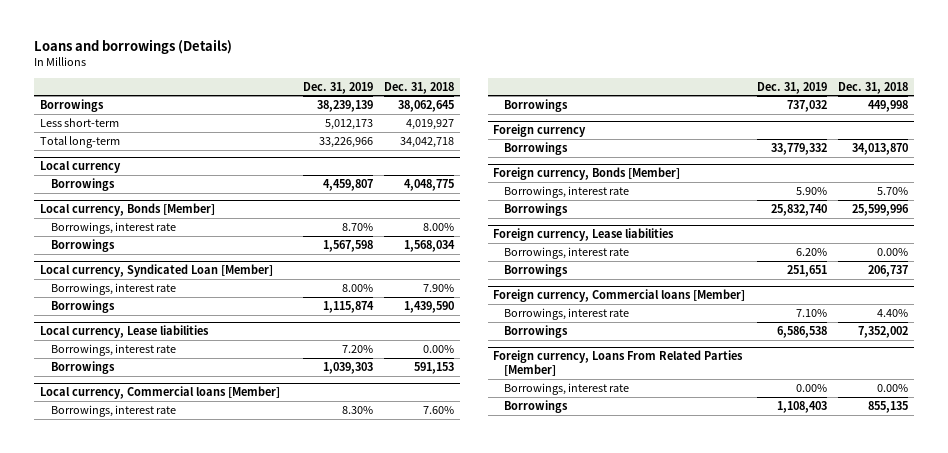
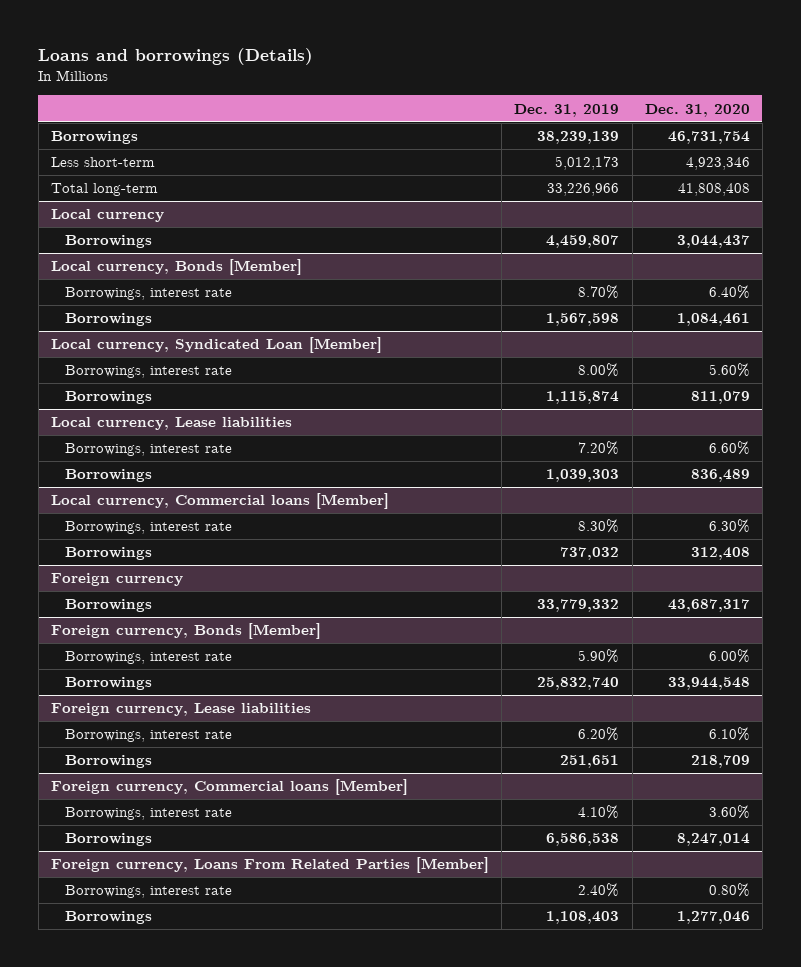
[384,81,455,94] Dec. 31, 2018 -> none
none -> [644,103,750,117] Dec. 31, 2020
[795,308,827,317] 7.10% -> [578,805,620,820] 4.10%
[795,383,827,392] 0.00% -> [578,883,620,898] 2.40%

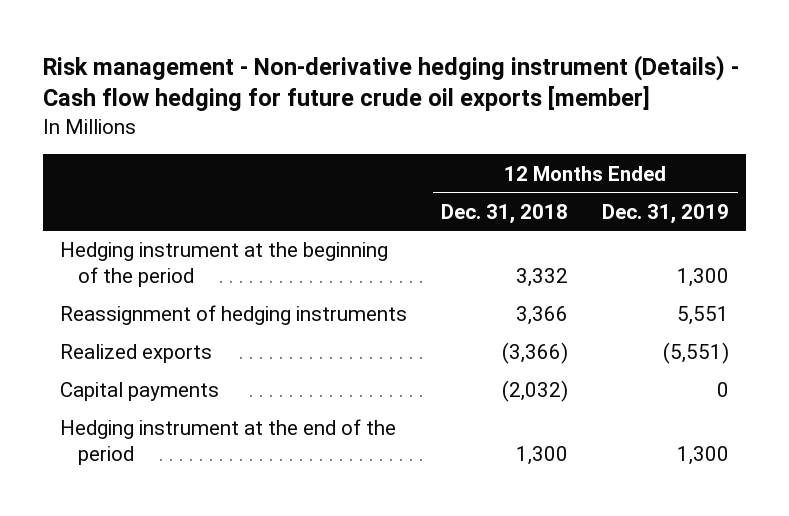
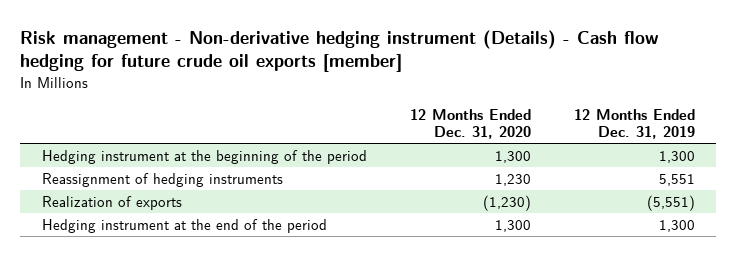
[441,203,569,224] Dec. 31, 2018 -> none
none -> [409,108,531,140] 12 Months Ended Dec. 31, 2020
[60,382,220,402] Capital payments -> none
[60,344,213,364] Realized exports -> [41,195,182,210] Realization of exports

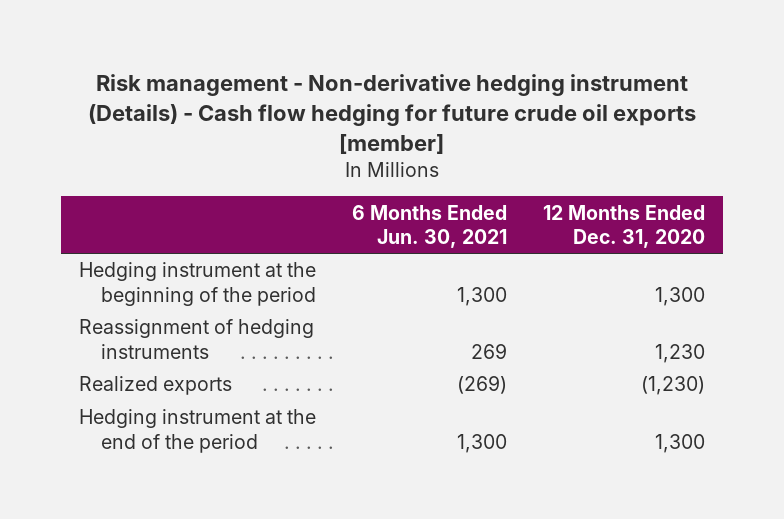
[573,108,695,140] 12 Months Ended Dec. 31, 2019 -> none
none -> [352,204,508,248] 6 Months Ended Jun. 30, 2021
[41,195,182,210] Realization of exports -> [78,376,232,396] Realized exports

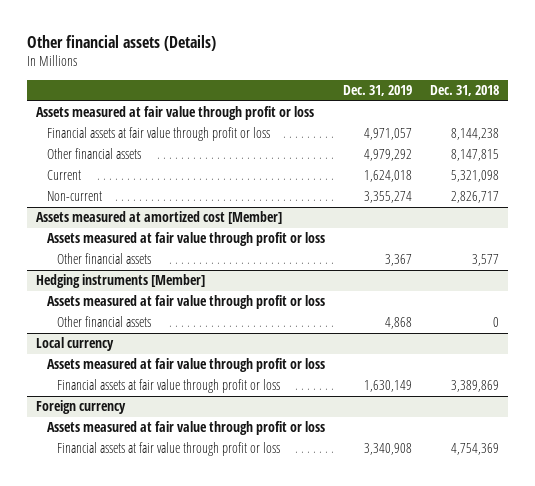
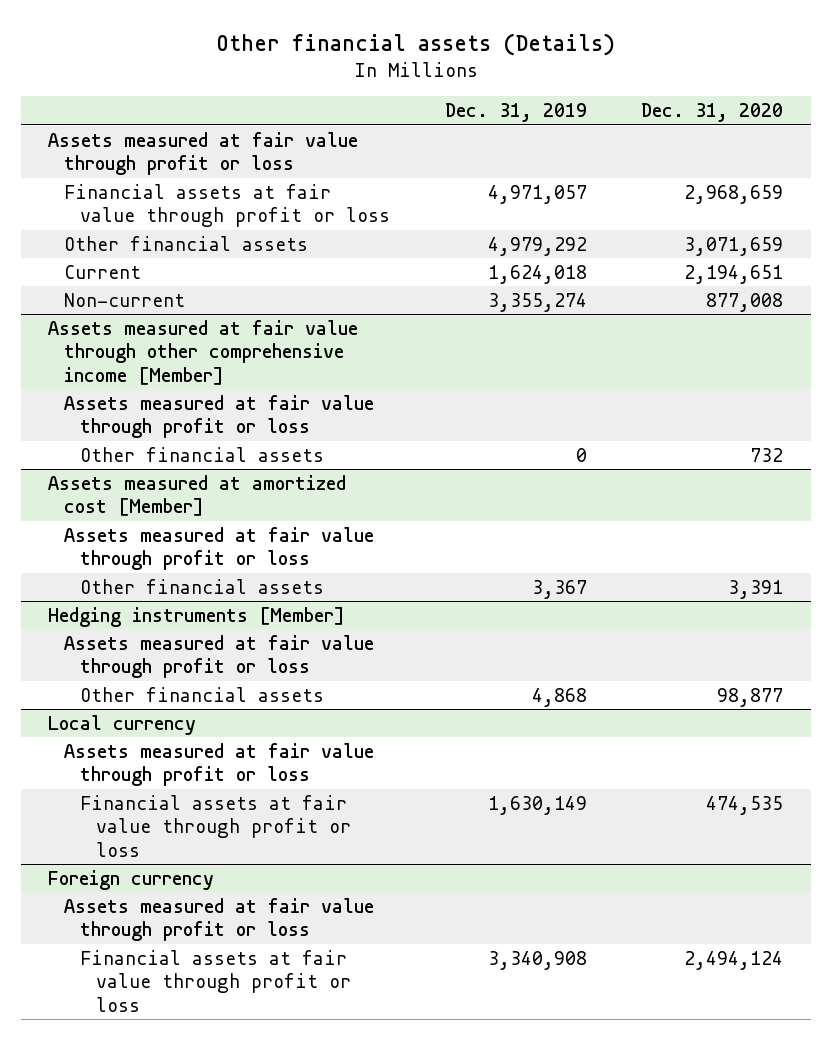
[430,84,500,96] Dec. 31, 2018 -> none
none -> [641,102,784,122] Dec. 31, 2020
none -> [48,319,359,385] Assets measured at fair value through other comprehensive income [Member]
none -> [64,394,375,439] Assets measured at fair value through profit or loss
none -> [80,446,325,462] Other financial assets

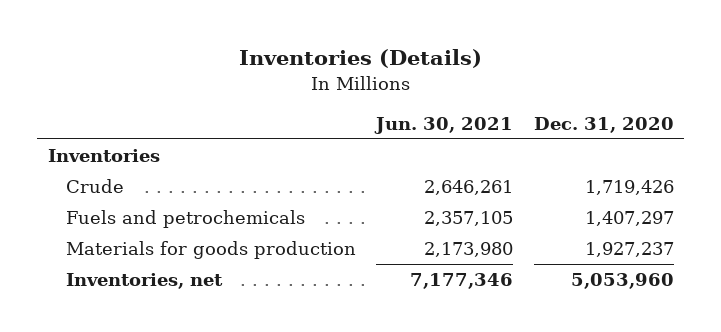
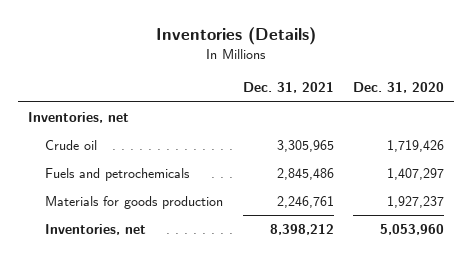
[374,116,514,134] Jun. 30, 2021 -> none
none -> [242,82,334,94] Dec. 31, 2021
[47,148,160,162] Inventories -> [27,112,129,124] Inventories, net
[65,178,124,193] Crude -> [44,140,97,151] Crude oil

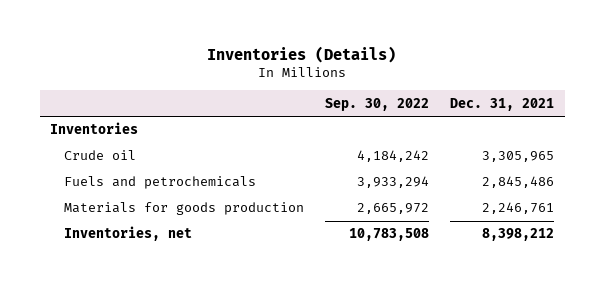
[353,82,445,94] Dec. 31, 2020 -> none
none -> [325,97,430,111] Sep. 30, 2022
[27,112,129,124] Inventories, net -> [50,122,139,135] Inventories

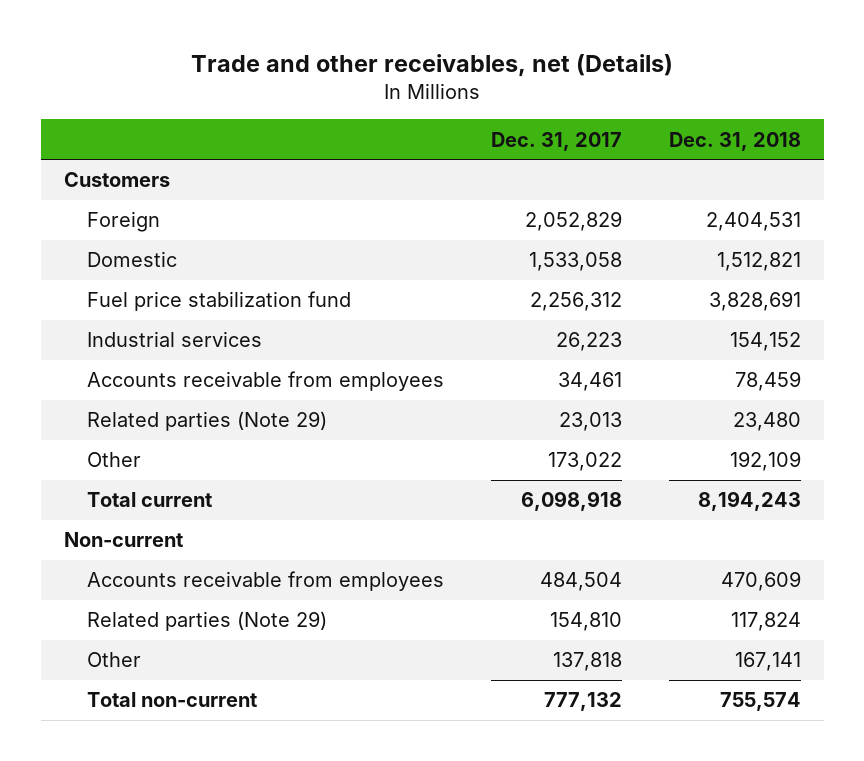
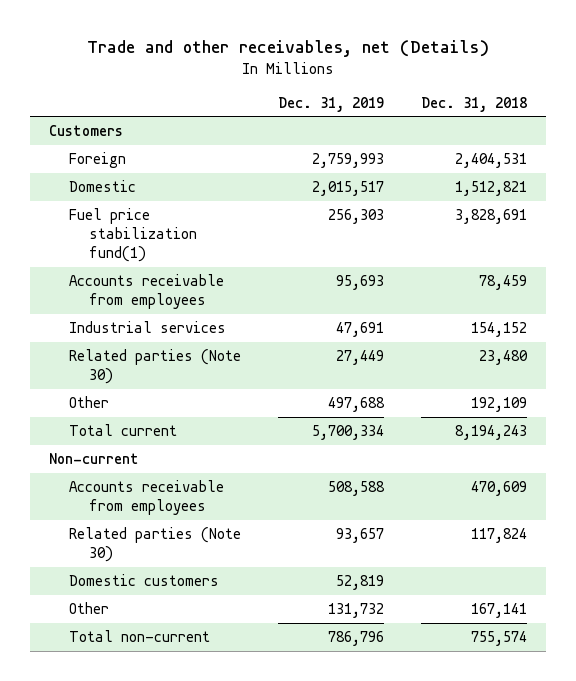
[490,131,622,151] Dec. 31, 2017 -> none
none -> [277,96,384,112] Dec. 31, 2019
[87,291,352,312] Fuel price stabilization fund -> [68,207,197,263] Fuel price stabilization fund(1)
[87,331,263,348] Industrial services -> [68,320,226,333] Industrial services
[87,411,328,432] Related parties (Note 29) -> [68,348,241,385] Related parties (Note 30)
[87,611,328,632] Related parties (Note 29) -> [68,526,241,563] Related parties (Note 30)
none -> [68,573,219,586] Domestic customers

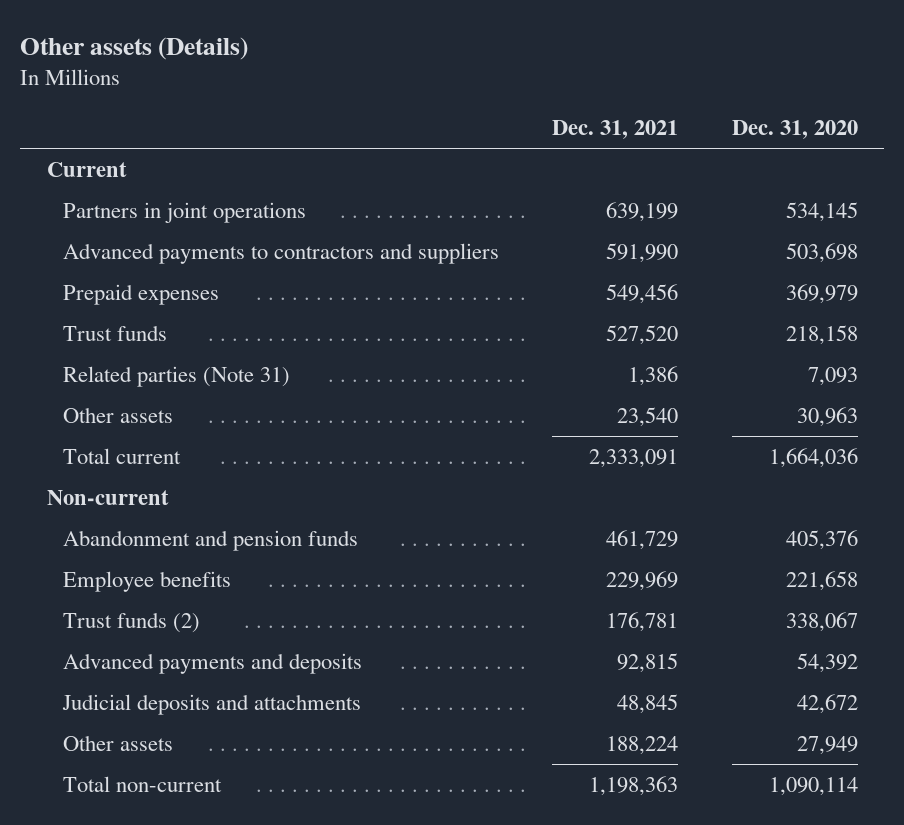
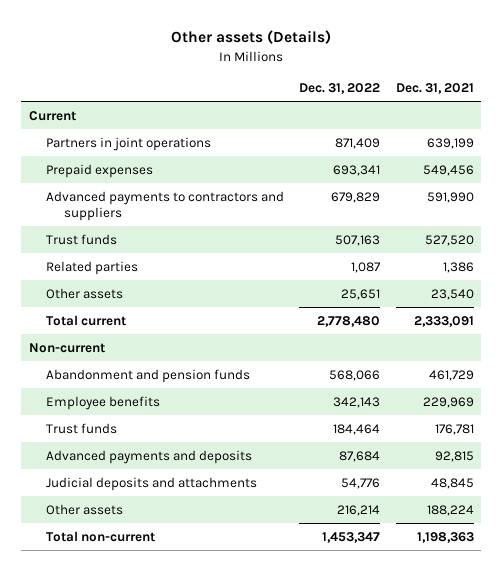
[731,120,858,140] Dec. 31, 2020 -> none
none -> [299,83,381,95] Dec. 31, 2022
[62,242,499,264] Advanced payments to contractors and suppliers -> [46,190,285,221] Advanced payments to contractors and suppliers
[62,365,290,387] Related parties (Note 31) -> [46,260,139,275] Related parties
[62,611,200,633] Trust funds (2) -> [46,422,118,434] Trust funds

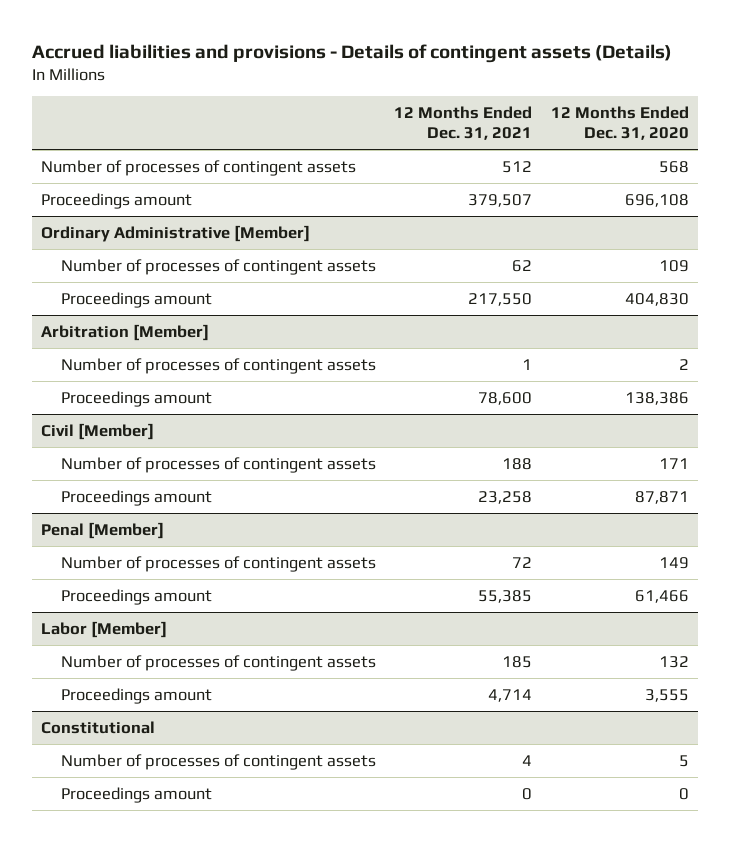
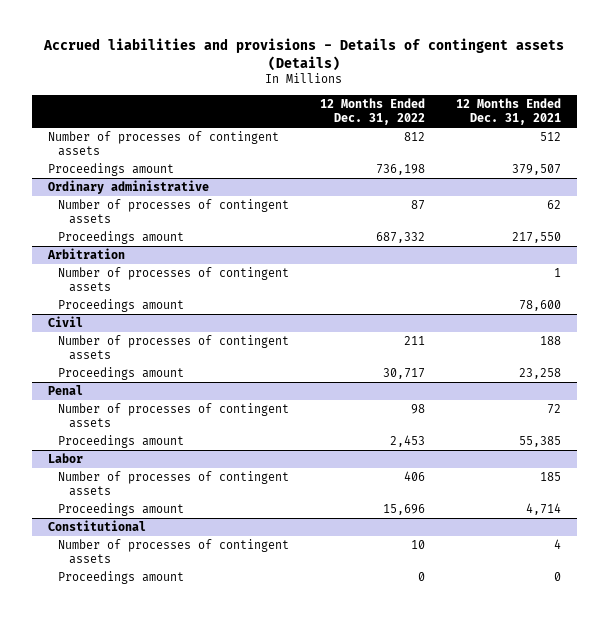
[550,106,689,141] 12 Months Ended Dec. 31, 2020 -> none
none -> [320,98,426,126] 12 Months Ended Dec. 31, 2022
[41,224,311,242] Ordinary Administrative [Member] -> [47,180,209,195] Ordinary administrative
[41,323,210,341] Arbitration [Member] -> [46,248,125,260] Arbitration
[41,422,155,440] Civil [Member] -> [47,316,83,328] Civil
[41,521,165,539] Penal [Member] -> [47,385,83,396] Penal
[41,620,168,638] Labor [Member] -> [47,453,83,464] Labor

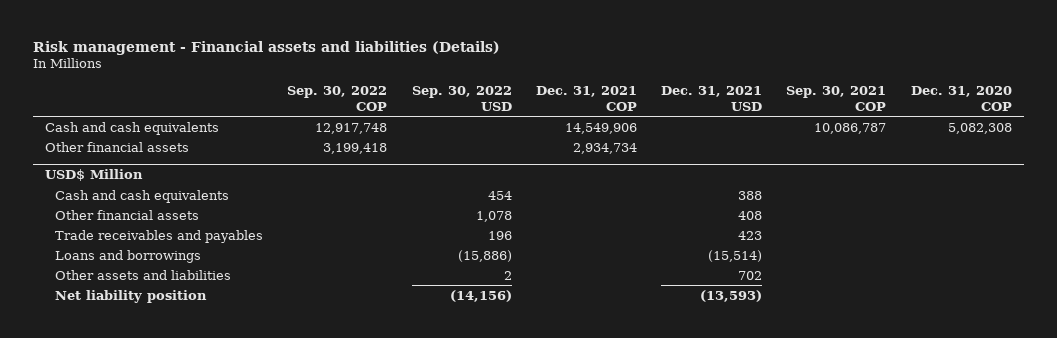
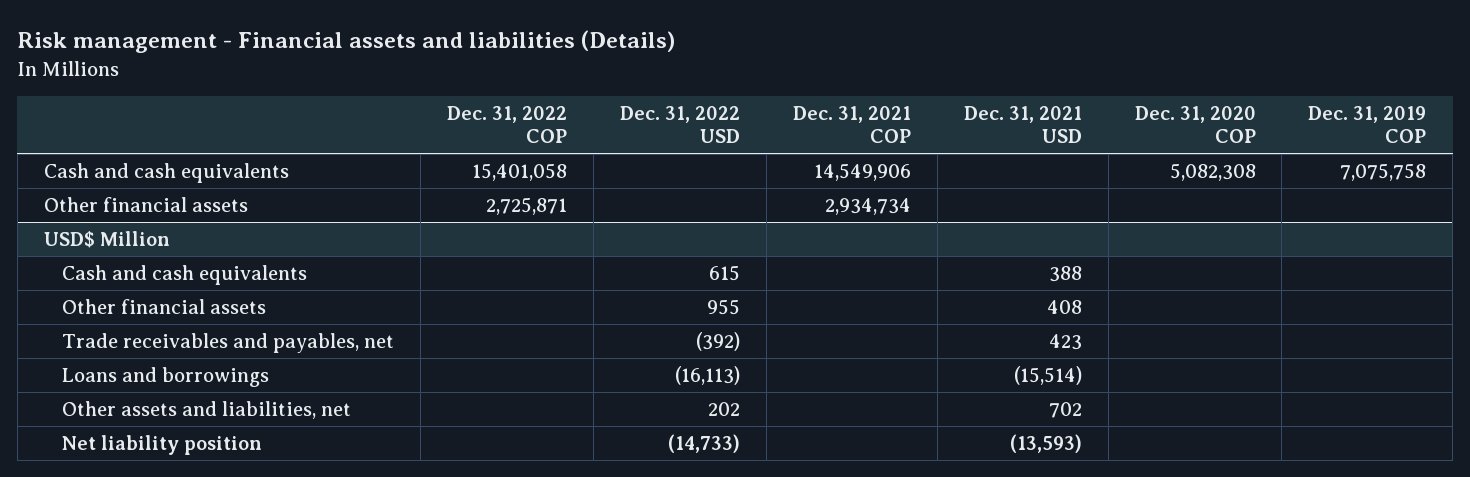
[287,86,388,111] Sep. 30, 2022 COP -> none
[411,86,512,111] Sep. 30, 2022 USD -> none
[786,86,887,111] Sep. 30, 2021 COP -> none
none -> [447,105,568,143] Dec. 31, 2022 COP
none -> [619,105,740,143] Dec. 31, 2022 USD
none -> [1308,105,1427,143] Dec. 31, 2019 COP
[55,229,264,243] Trade receivables and payables -> [62,333,395,354] Trade receivables and payables, net
[55,269,232,280] Other assets and liabilities -> [62,401,352,420] Other assets and liabilities, net

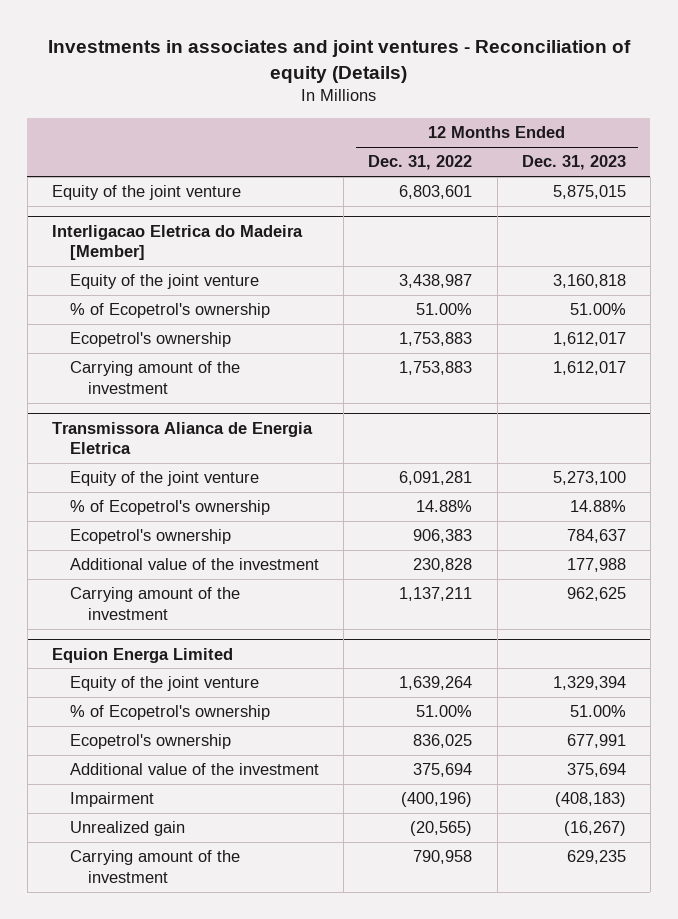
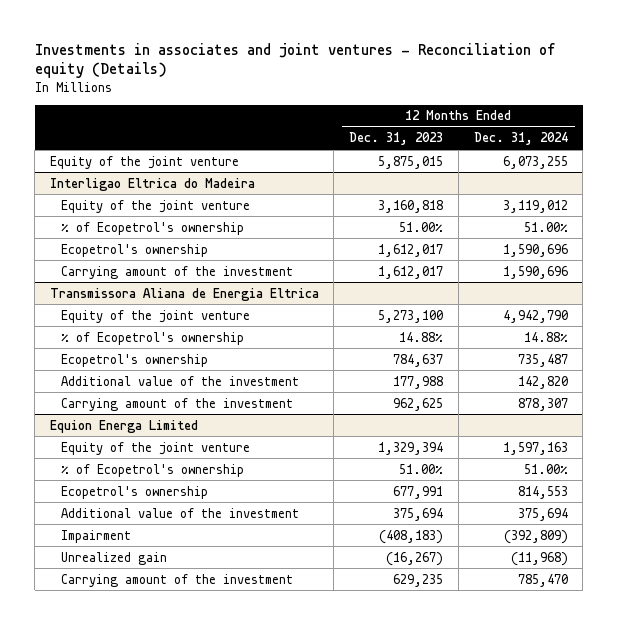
[368,155,473,171] Dec. 31, 2022 -> none
none -> [473,132,568,146] Dec. 31, 2024
[51,224,303,261] Interligacao Eletrica do Madeira [Member] -> [49,177,255,191] Interligao Eltrica do Madeira
[51,421,313,455] Transmissora Alianca de Energia Eletrica -> [49,287,319,301] Transmissora Aliana de Energia Eltrica

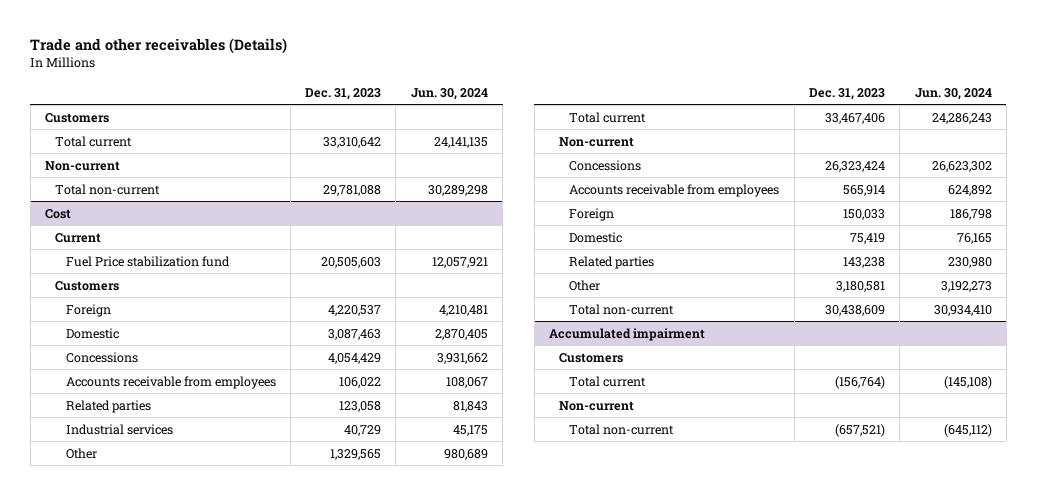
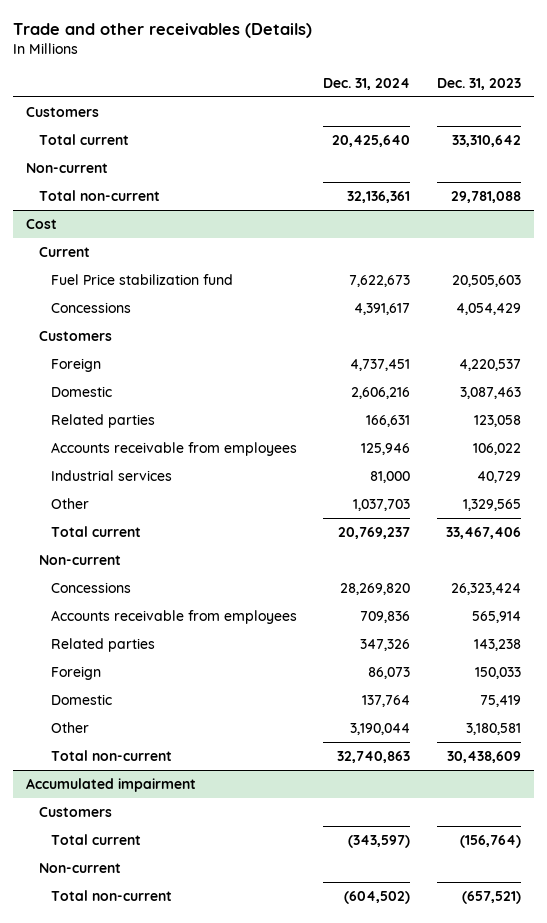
[410,87,488,100] Jun. 30, 2024 -> none
none -> [323,77,411,90] Dec. 31, 2024
[65,351,138,363] Concessions -> [50,302,131,314] Concessions
[65,375,276,389] Accounts receivable from employees -> [50,442,297,457] Accounts receivable from employees
[569,255,655,269] Related parties -> [50,638,155,653] Related parties

